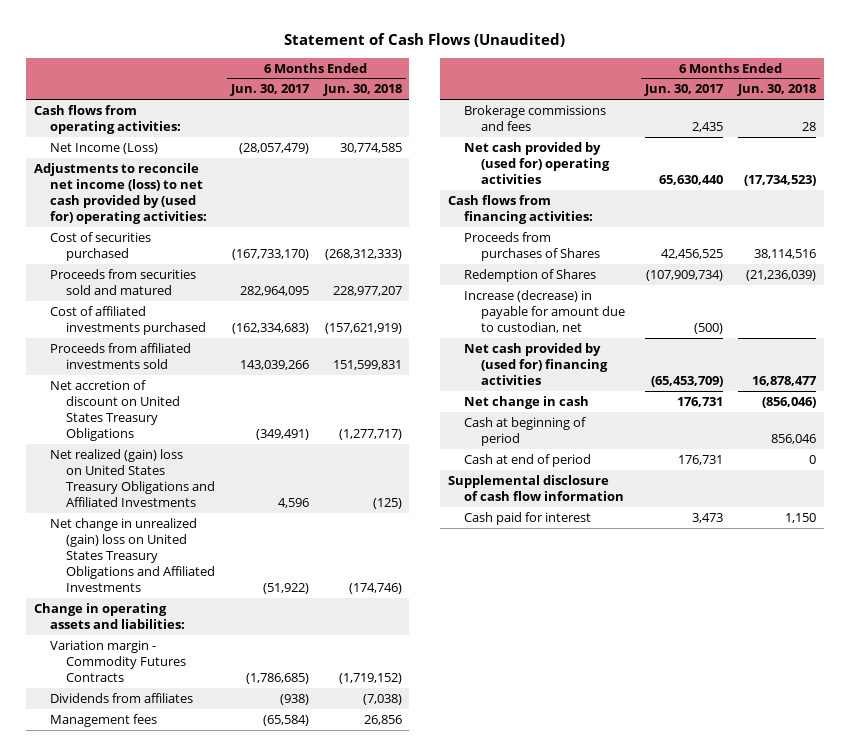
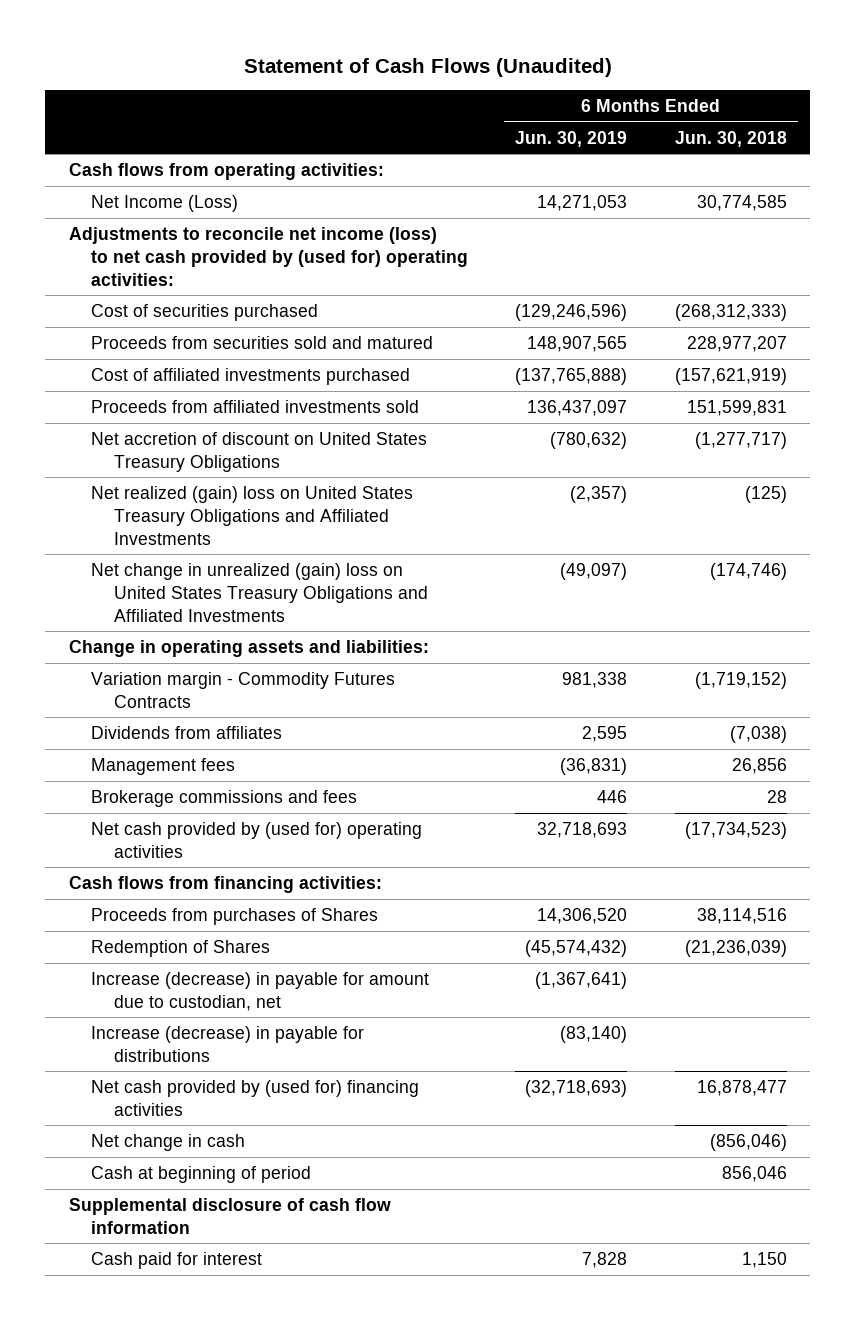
[229,84,310,97] Jun. 30, 2017 -> none
none -> [515,130,628,147] Jun. 30, 2019
none -> [91,1025,365,1062] Increase (decrease) in payable for distributions
[464,453,592,467] Cash at end of period -> none

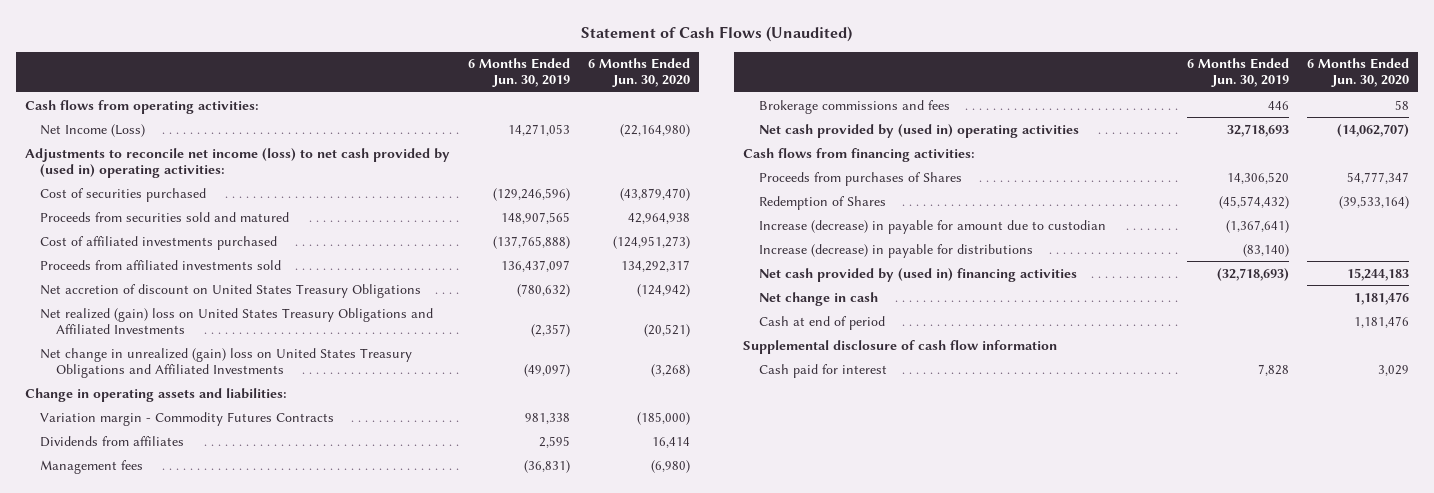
[674,130,787,147] Jun. 30, 2018 -> none
none -> [588,58,691,88] 6 Months Ended Jun. 30, 2020
[68,226,469,286] Adjustments to reconcile net income (loss) to net cash provided by (used for) operating activities: -> [24,147,450,178] Adjustments to reconcile net income (loss) to net cash provided by (used in) operating activities:
[91,821,423,858] Net cash provided by (used for) operating activities -> [758,123,1079,138] Net cash provided by (used in) operating activities
[91,971,430,1011] Increase (decrease) in payable for amount due to custodian, net -> [758,219,1106,234] Increase (decrease) in payable for amount due to custodian
[91,1079,420,1116] Net cash provided by (used for) financing activities -> [758,267,1077,282] Net cash provided by (used in) financing activities
[91,1165,312,1183] Cash at beginning of period -> [758,315,885,330] Cash at end of period

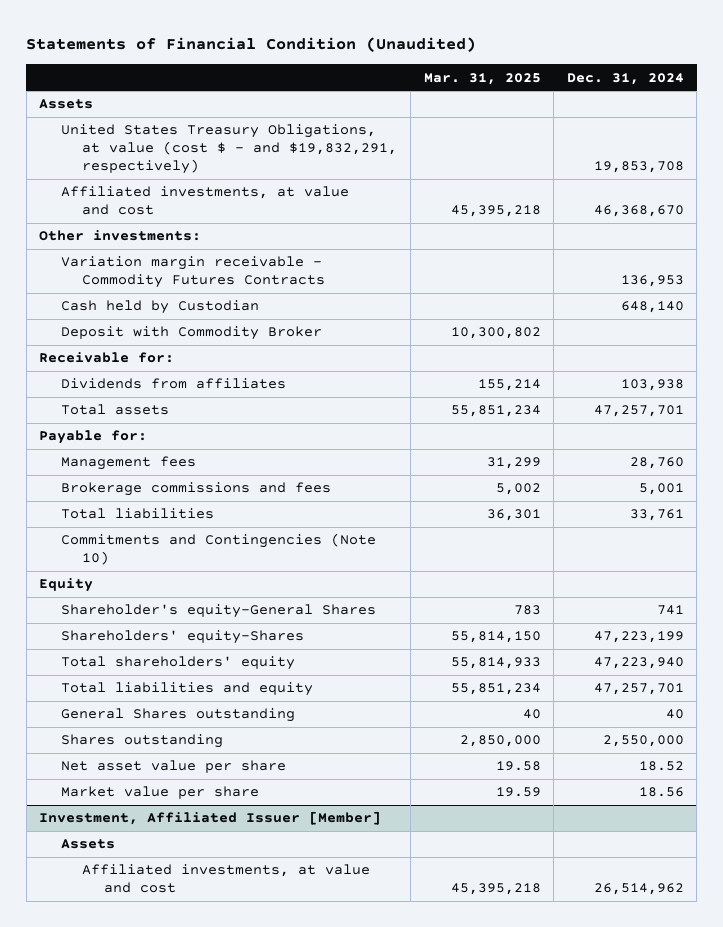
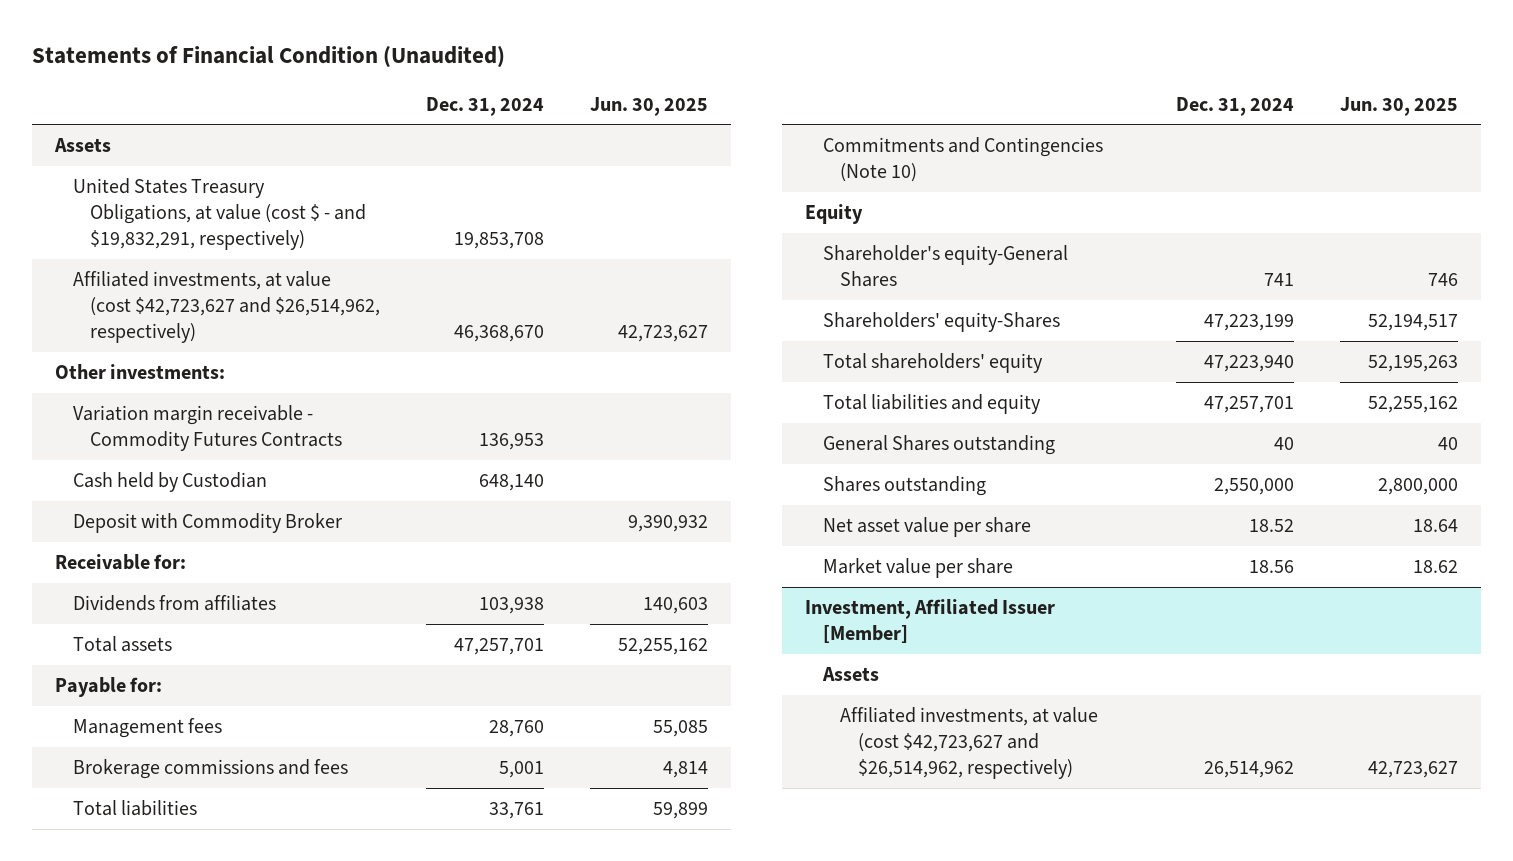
[423,72,541,85] Mar. 31, 2025 -> none
none -> [590,96,709,116] Jun. 30, 2025
[60,186,349,216] Affiliated investments, at value and cost -> [72,271,381,344] Affiliated investments, at value (cost $42,723,627 and $26,514,962, respectively)
[82,864,371,894] Affiliated investments, at value and cost -> [840,707,1099,780] Affiliated investments, at value (cost $42,723,627 and $26,514,962, respectively)

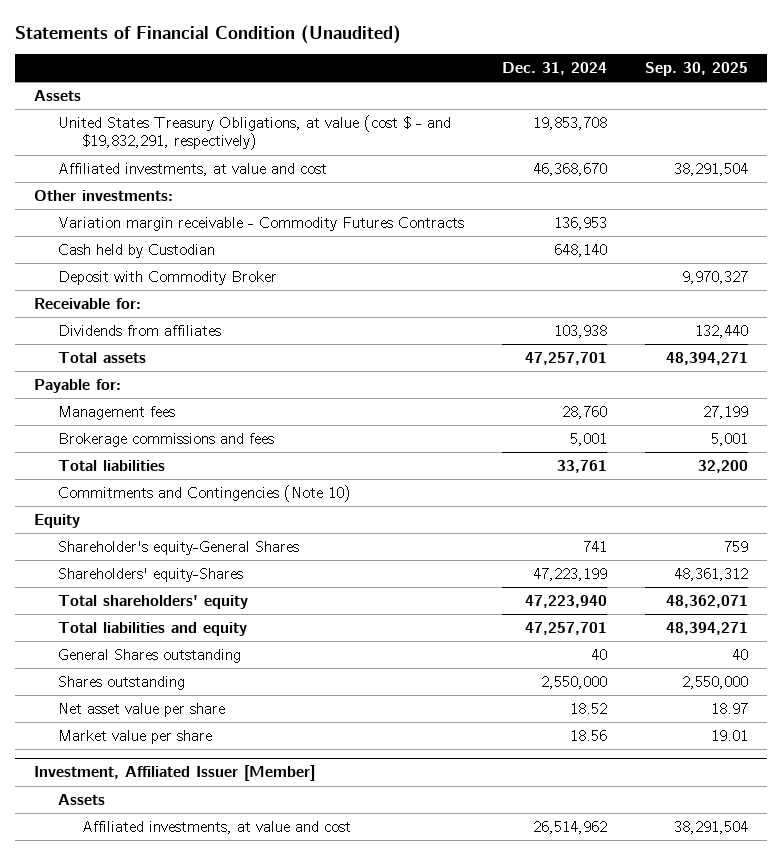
[590,96,709,116] Jun. 30, 2025 -> none
none -> [644,62,748,77] Sep. 30, 2025
[72,271,381,344] Affiliated investments, at value (cost $42,723,627 and $26,514,962, respectively) -> [57,162,327,176] Affiliated investments, at value and cost
[840,707,1099,780] Affiliated investments, at value (cost $42,723,627 and $26,514,962, respectively) -> [81,820,351,834] Affiliated investments, at value and cost

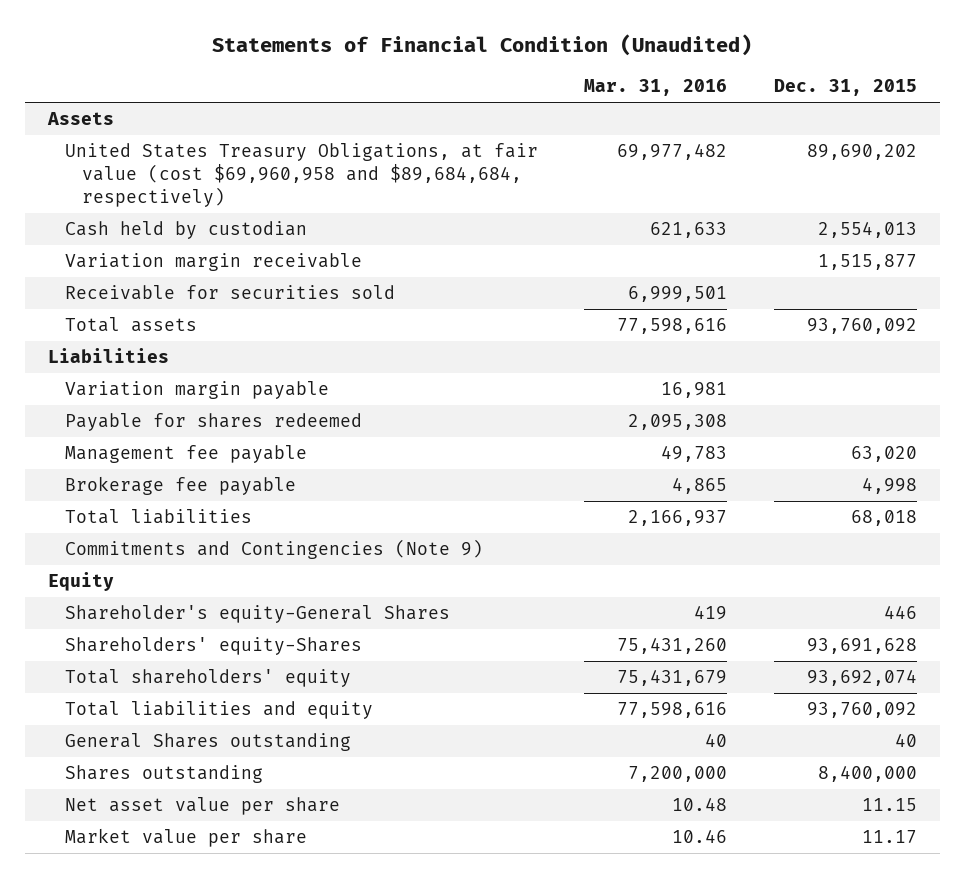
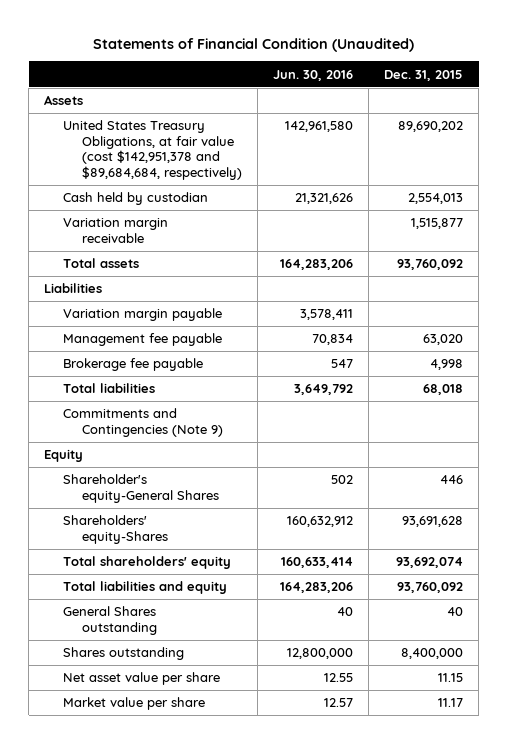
[584,79,728,97] Mar. 31, 2016 -> none
none -> [272,69,353,81] Jun. 30, 2016
[64,143,538,207] United States Treasury Obligations, at fair value (cost $69,960,958 and $89,684,684, respectively) -> [62,120,242,180] United States Treasury Obligations, at fair value (cost $142,951,378 and $89,684,684, respectively)
[64,285,395,301] Receivable for securities sold -> none
[64,413,362,432] Payable for shares redeemed -> none

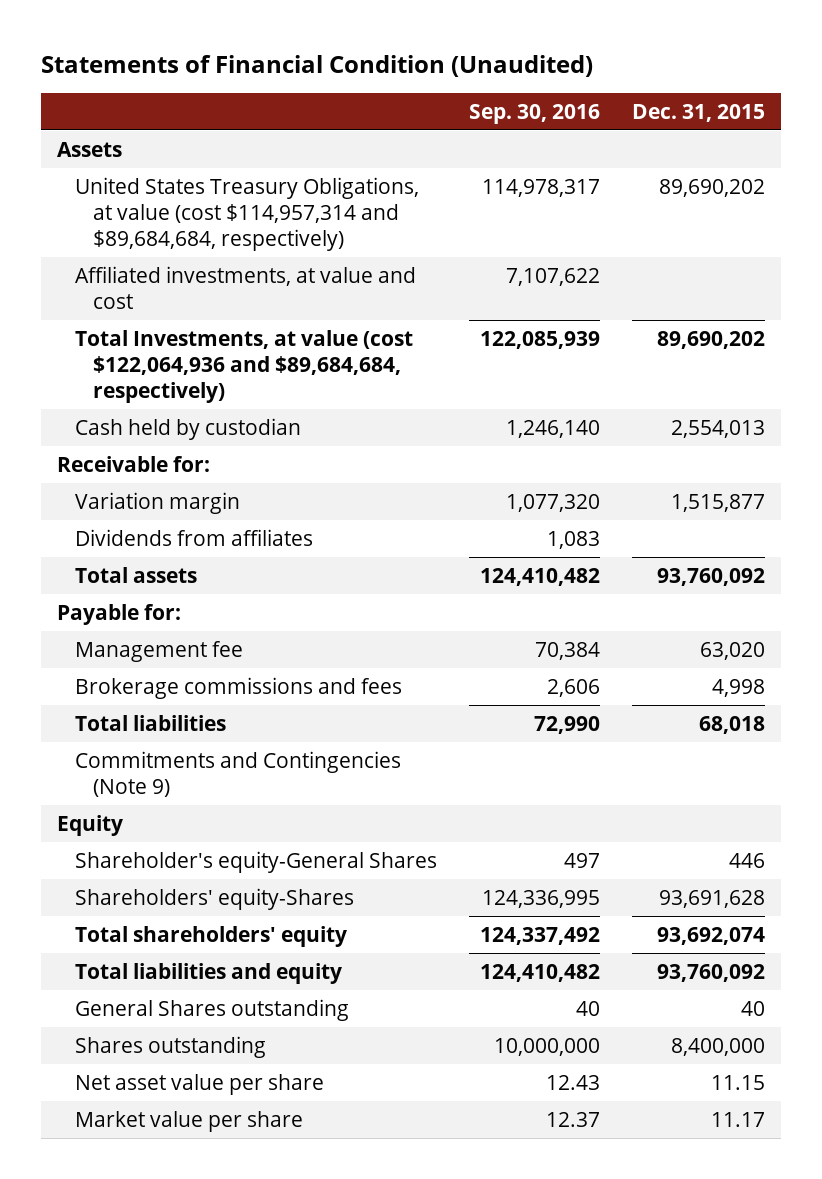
[272,69,353,81] Jun. 30, 2016 -> none
none -> [469,103,601,124] Sep. 30, 2016
[62,120,242,180] United States Treasury Obligations, at fair value (cost $142,951,378 and $89,684,684, respectively) -> [75,176,420,252] United States Treasury Obligations, at value (cost $114,957,314 and $89,684,684, respectively)
none -> [75,265,417,309] Affiliated investments, at value and cost
none -> [75,329,414,404] Total Investments, at value (cost $122,064,936 and $89,684,684, respectively)
none -> [56,455,210,472] Receivable for:
[62,218,168,243] Variation margin receivable -> [75,491,241,514] Variation margin
none -> [75,528,314,546] Dividends from affiliates
[44,283,103,294] Liabilities -> none
[62,308,222,322] Variation margin payable -> none
none -> [56,603,181,625] Payable for:
[62,333,222,347] Management fee payable -> [75,640,244,662] Management fee
[62,358,203,372] Brokerage fee payable -> [75,676,403,699] Brokerage commissions and fees

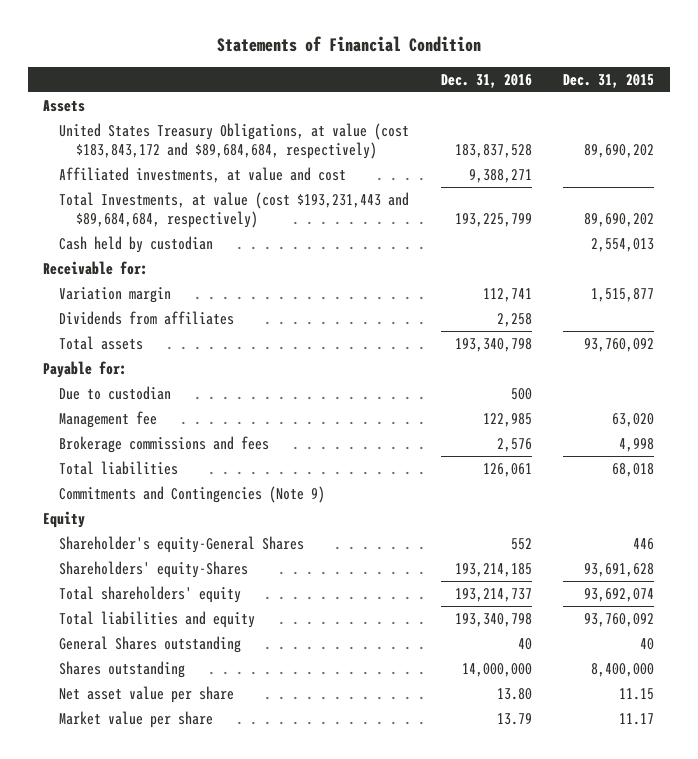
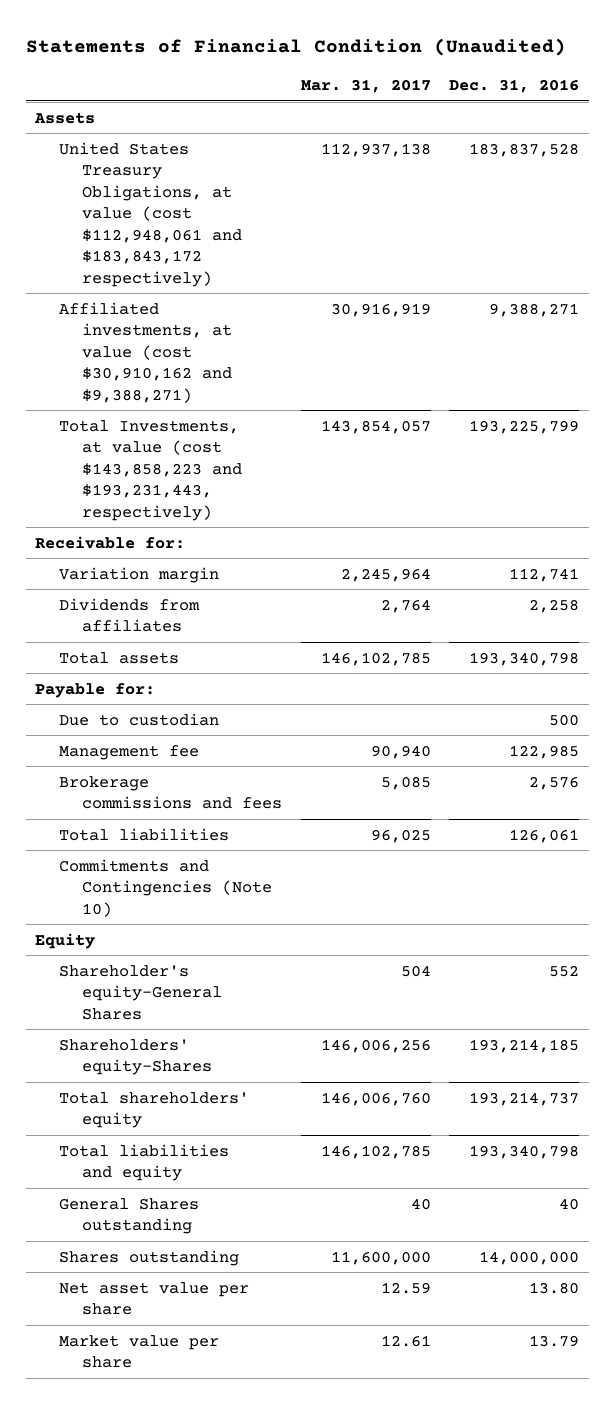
[216,36,481,53] Statements of Financial Condition -> [25,38,566,57] Statements of Financial Condition (Unaudited)
[563,73,655,88] Dec. 31, 2015 -> none
none -> [300,78,431,93] Mar. 31, 2017
[59,235,214,253] Cash held by custodian -> none
[59,122,410,159] United States Treasury Obligations, at value (cost $183,843,172 and $89,684,684, respectively) -> [58,141,242,287] United States Treasury Obligations, at value (cost $112,948,061 and $183,843,172 respectively)
[59,166,347,183] Affiliated investments, at value and cost -> [58,301,232,403] Affiliated investments, at value (cost $30,910,162 and $9,388,271)
[59,191,410,228] Total Investments, at value (cost $193,231,443 and $89,684,684, respectively) -> [58,419,242,521] Total Investments, at value (cost $143,858,223 and $193,231,443, respectively)
[59,485,326,503] Commitments and Contingencies (Note 9) -> [58,858,272,917] Commitments and Contingencies (Note 10)

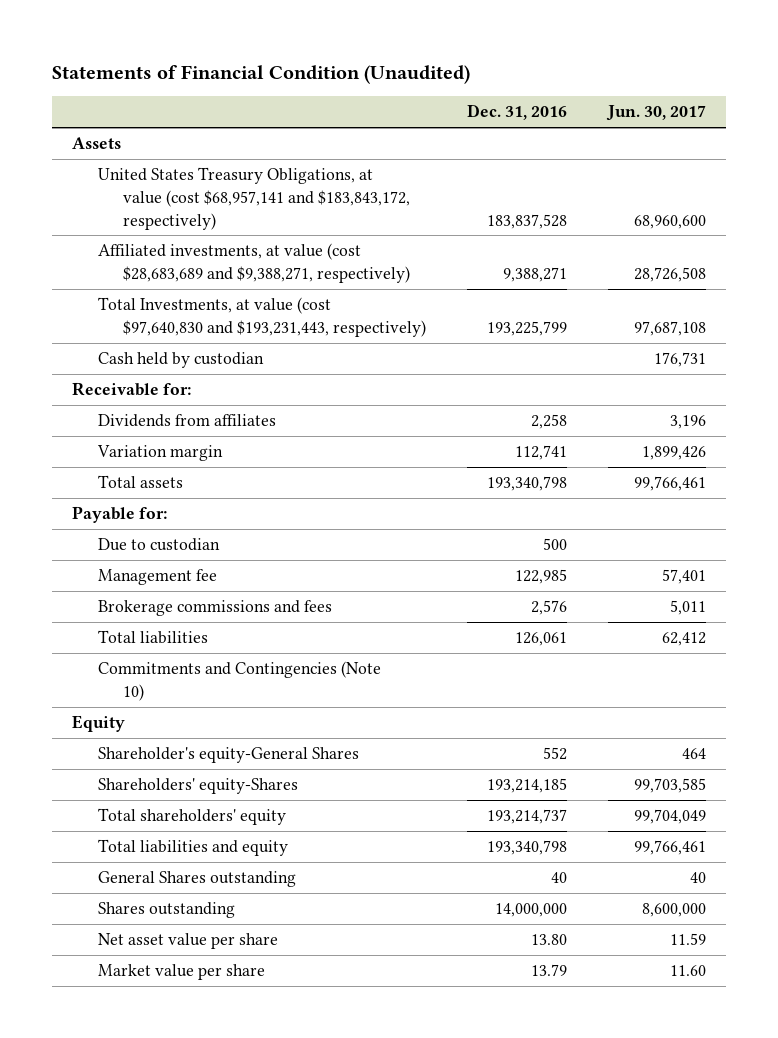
[300,78,431,93] Mar. 31, 2017 -> none
none -> [605,105,706,122] Jun. 30, 2017
[58,141,242,287] United States Treasury Obligations, at value (cost $112,948,061 and $183,843,172 respectively) -> [97,167,410,230] United States Treasury Obligations, at value (cost $68,957,141 and $183,843,172, respectively)
[58,301,232,403] Affiliated investments, at value (cost $30,910,162 and $9,388,271) -> [97,243,410,283] Affiliated investments, at value (cost $28,683,689 and $9,388,271, respectively)
[58,419,242,521] Total Investments, at value (cost $143,858,223 and $193,231,443, respectively) -> [97,297,426,337] Total Investments, at value (cost $97,640,830 and $193,231,443, respectively)
none -> [97,352,264,369] Cash held by custodian
[58,566,219,583] Variation margin -> [96,445,223,462] Variation margin

